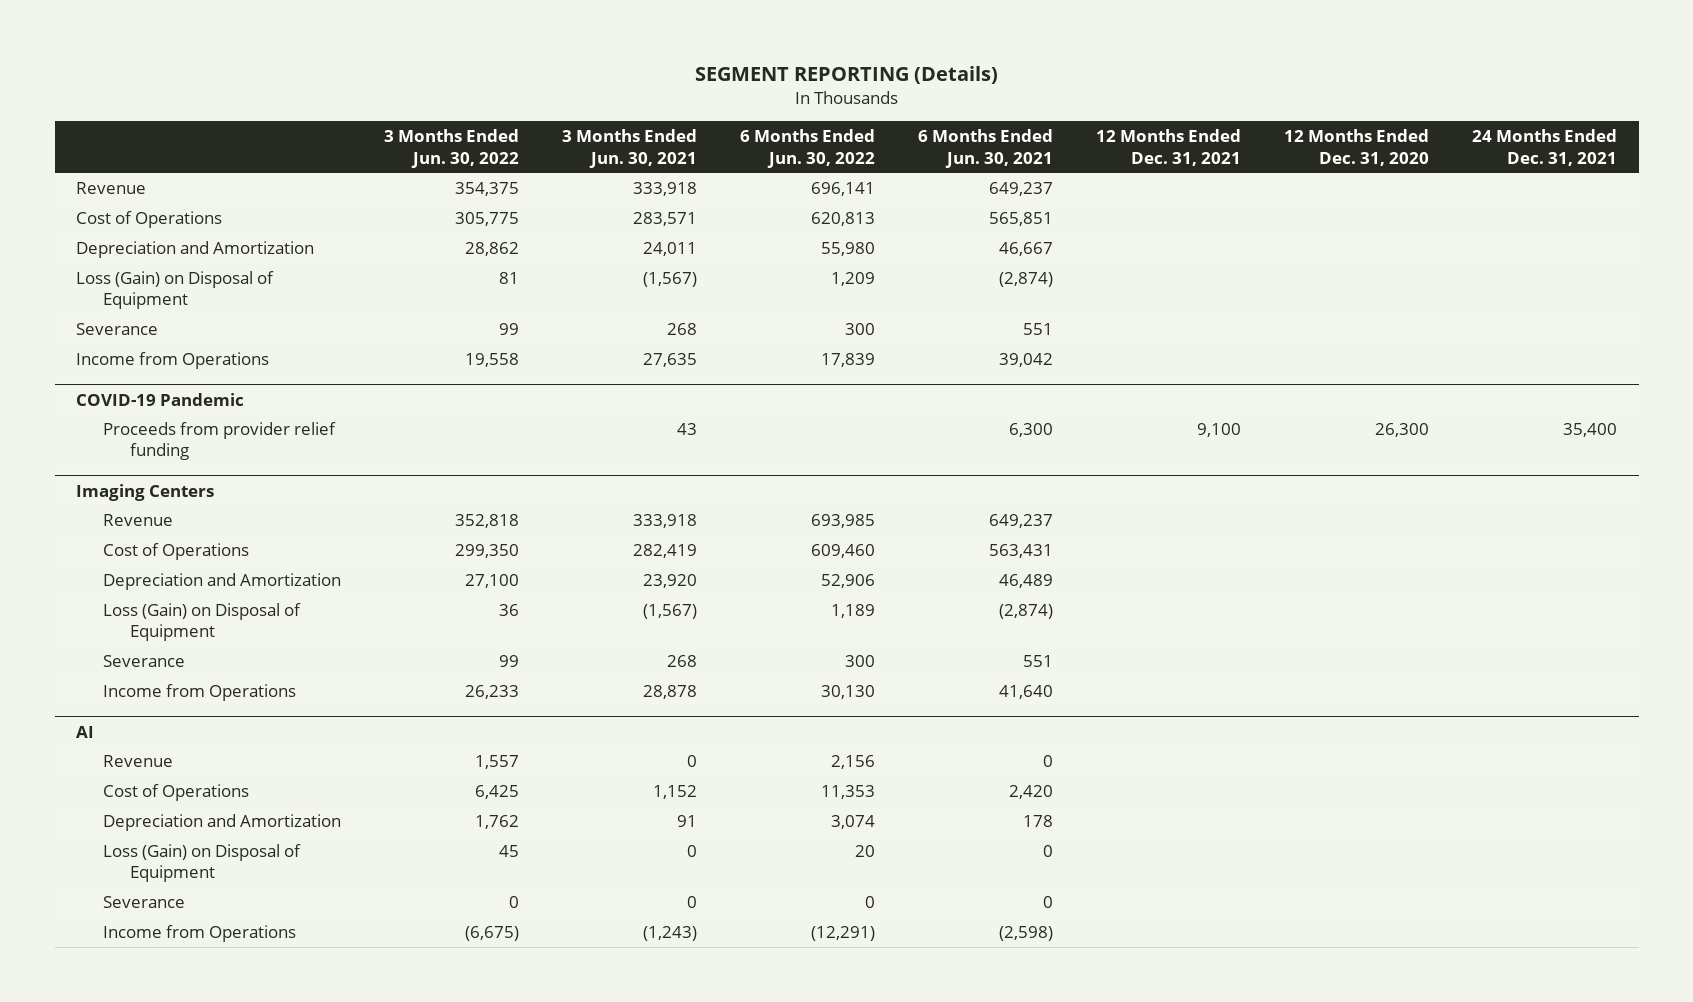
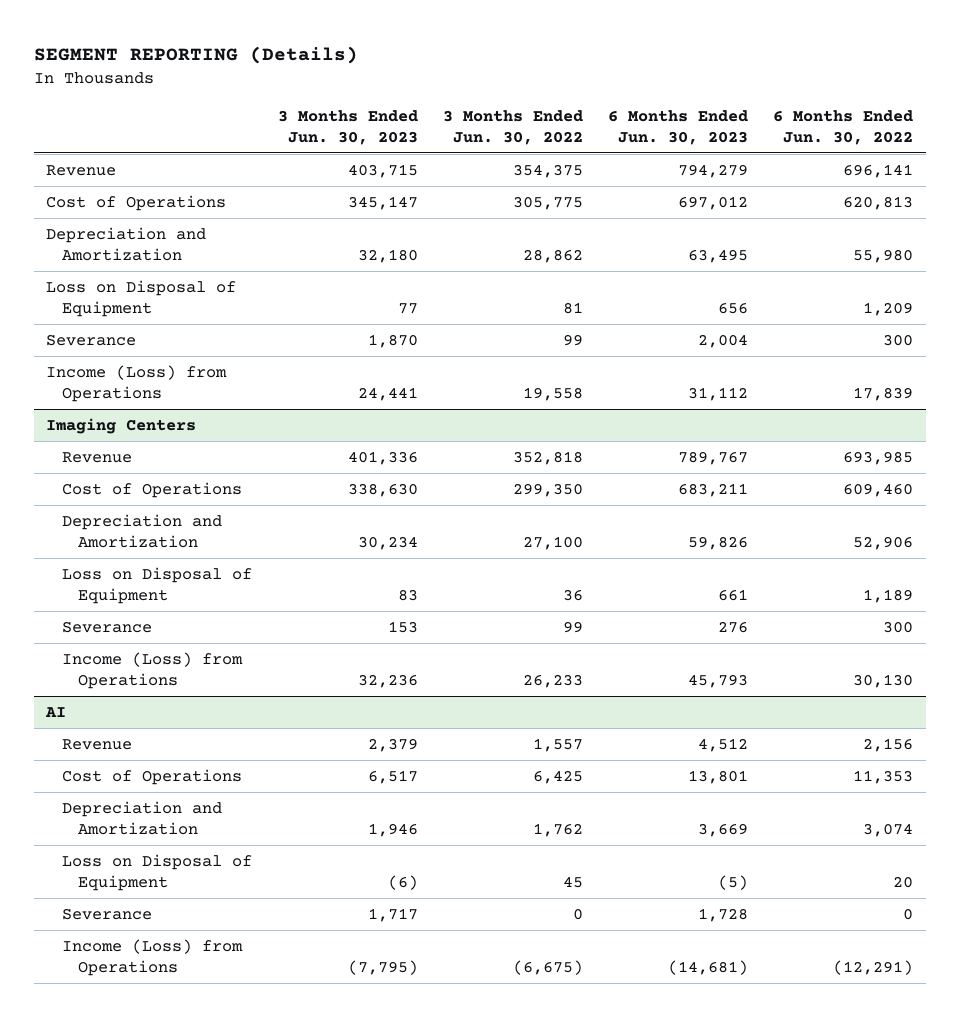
[562,129,698,168] 3 Months Ended Jun. 30, 2021 -> none
[918,129,1054,168] 6 Months Ended Jun. 30, 2021 -> none
[1096,129,1242,166] 12 Months Ended Dec. 31, 2021 -> none
[1284,129,1430,166] 12 Months Ended Dec. 31, 2020 -> none
[1472,129,1618,166] 24 Months Ended Dec. 31, 2021 -> none
none -> [277,110,418,145] 3 Months Ended Jun. 30, 2023
none -> [607,110,748,145] 6 Months Ended Jun. 30, 2023
[76,270,275,310] Loss (Gain) on Disposal of Equipment -> [46,280,237,317] Loss on Disposal of Equipment
[76,392,245,406] COVID-19 Pandemic -> none
[103,421,337,461] Proceeds from provider relief funding -> none
[76,351,270,369] Income from Operations -> [46,365,228,402] Income (Loss) from Operations
[103,602,302,642] Loss (Gain) on Disposal of Equipment -> [62,567,253,604] Loss on Disposal of Equipment
[103,683,297,701] Income from Operations -> [62,652,244,689] Income (Loss) from Operations
[103,843,302,883] Loss (Gain) on Disposal of Equipment -> [62,854,253,891] Loss on Disposal of Equipment
[103,924,297,942] Income from Operations -> [62,939,244,976] Income (Loss) from Operations

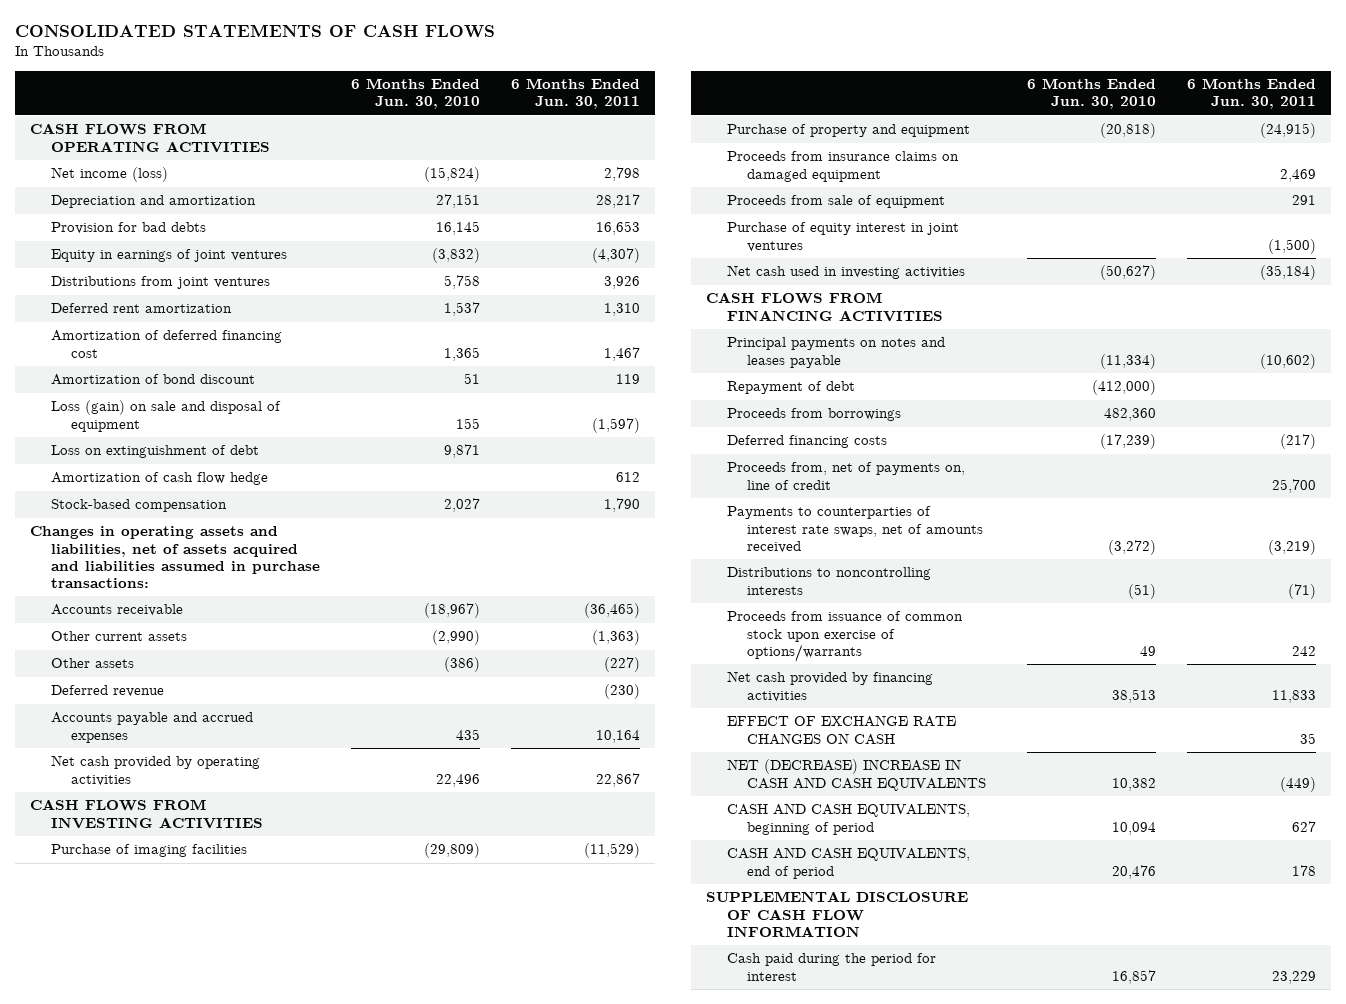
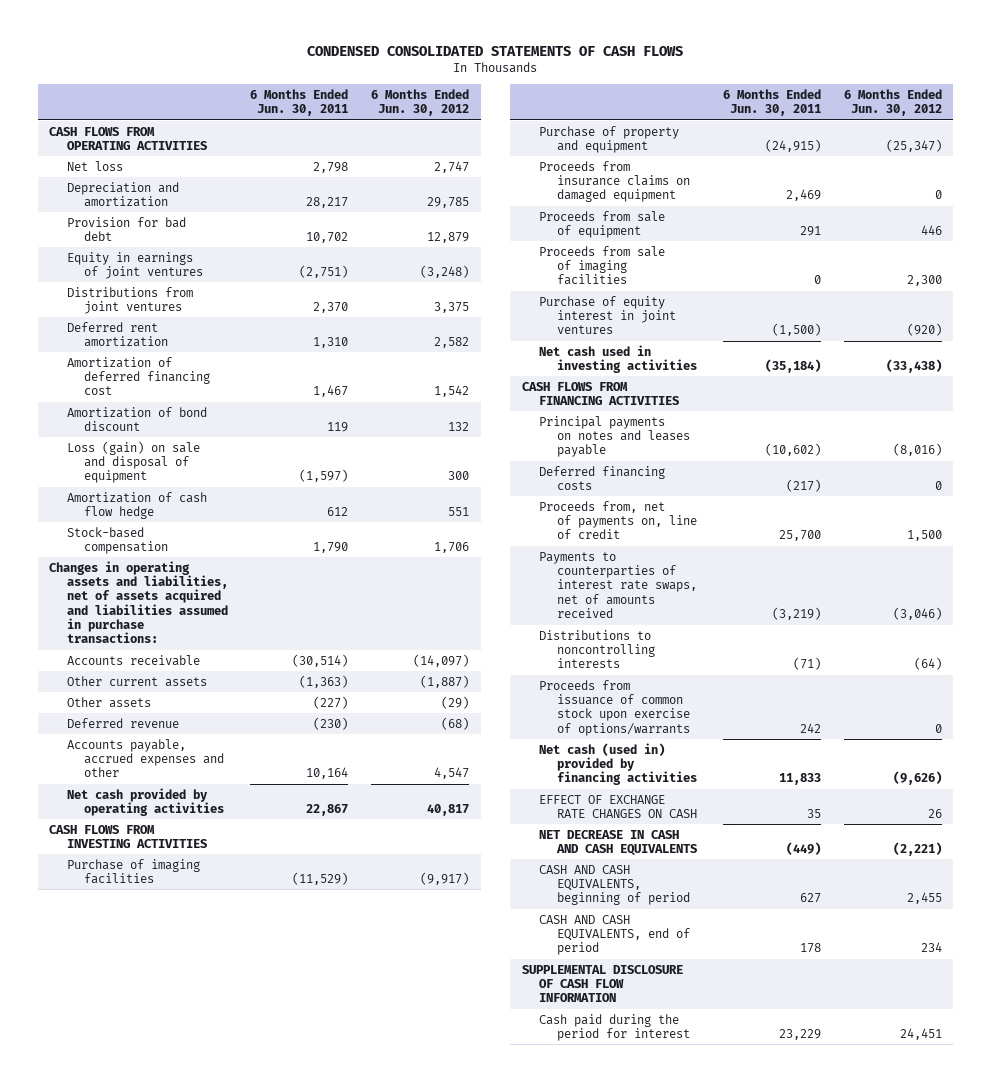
[14,23,495,38] CONSOLIDATED STATEMENTS OF CASH FLOWS -> [307,46,684,57] CONDENSED CONSOLIDATED STATEMENTS OF CASH FLOWS
[350,77,480,110] 6 Months Ended Jun. 30, 2010 -> none
none -> [371,88,470,117] 6 Months Ended Jun. 30, 2012
[50,167,168,183] Net income (loss) -> [66,160,123,171] Net loss
[50,222,206,235] Provision for bad debts -> [66,216,186,242] Provision for bad debt
[595,221,640,236] 16,653 -> [306,232,349,244] 10,702
[591,248,640,264] (4,307) -> [299,265,349,279] (2,751)
[603,276,640,290] 3,926 -> [313,302,349,314] 2,370
[50,445,259,459] Loss on extinguishment of debt -> none
[583,603,640,619] (36,465) -> [292,653,349,667] (30,514)
[50,712,253,743] Accounts payable and accrued expenses -> [66,738,225,778] Accounts payable, accrued expenses and other
none -> [539,245,666,286] Proceeds from sale of imaging facilities
[726,381,855,395] Repayment of debt -> none
[726,408,901,422] Proceeds from borrowings -> none
[726,671,933,702] Net cash provided by financing activities -> [539,742,697,786] Net cash (used in) provided by financing activities
[726,759,987,791] NET (DECREASE) INCREASE IN CASH AND CASH EQUIVALENTS -> [539,829,697,857] NET DECREASE IN CASH AND CASH EQUIVALENTS

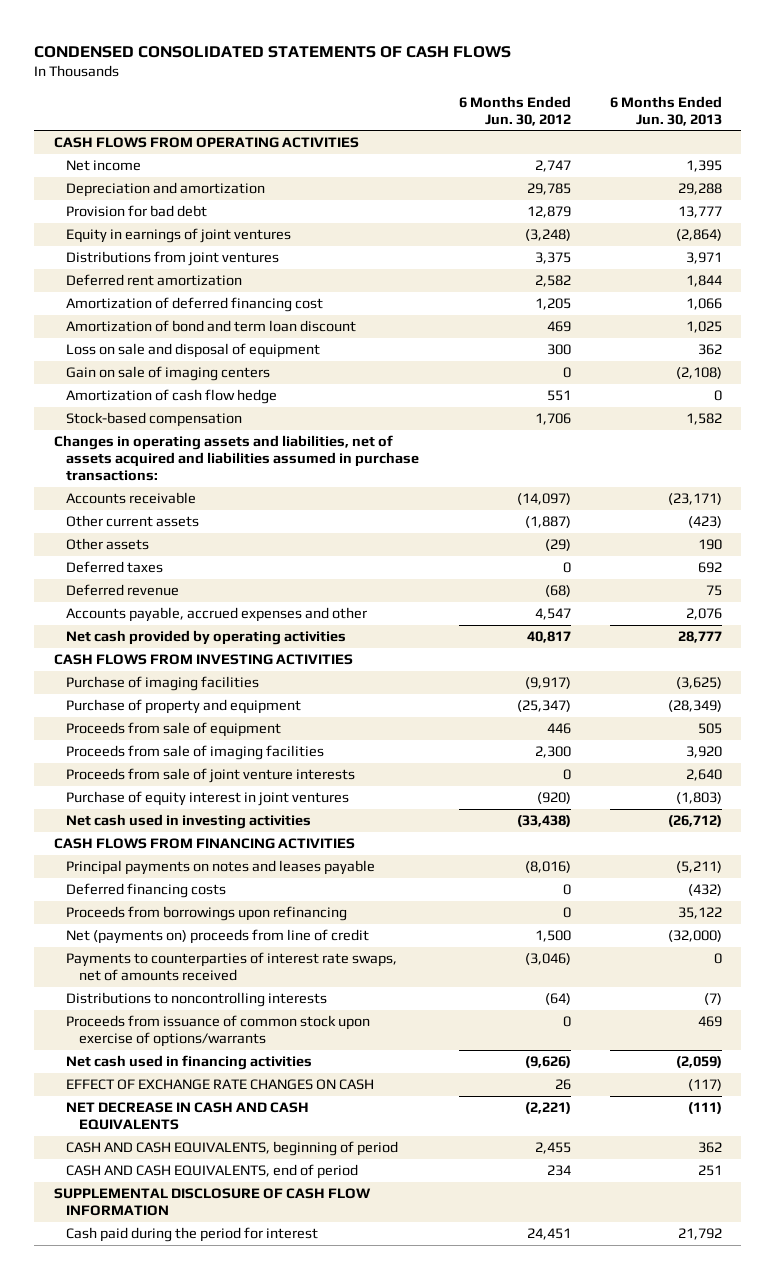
[250,88,349,117] 6 Months Ended Jun. 30, 2011 -> none
none -> [609,95,722,126] 6 Months Ended Jun. 30, 2013
[66,160,123,171] Net loss -> [66,160,142,172] Net income
[434,385,470,398] 1,542 -> [534,298,571,311] 1,205
[66,406,207,432] Amortization of bond discount -> [66,320,357,333] Amortization of bond and term loan discount
[448,422,470,432] 132 -> [546,321,571,333] 469
[66,440,200,484] Loss (gain) on sale and disposal of equipment -> [66,343,321,359] Loss on sale and disposal of equipment
none -> [66,366,271,382] Gain on sale of imaging centers
none -> [66,561,164,574] Deferred taxes
[539,160,690,203] Proceeds from insurance claims on damaged equipment -> none
none -> [66,768,356,784] Proceeds from sale of joint venture interests
none -> [66,906,348,922] Proceeds from borrowings upon refinancing
[539,500,697,540] Proceeds from, net of payments on, line of credit -> [66,929,370,945] Net (payments on) proceeds from line of credit
[539,742,697,786] Net cash (used in) provided by financing activities -> [66,1055,313,1071] Net cash used in financing activities

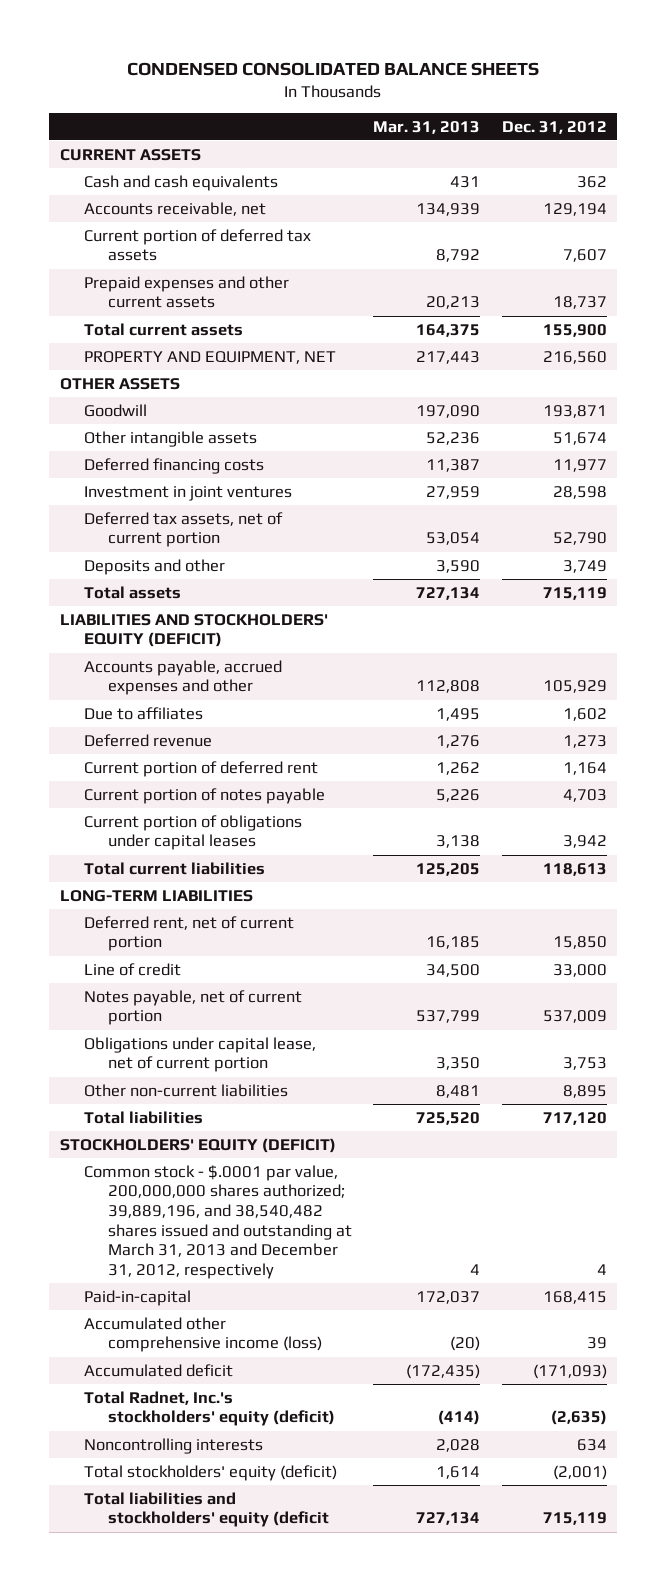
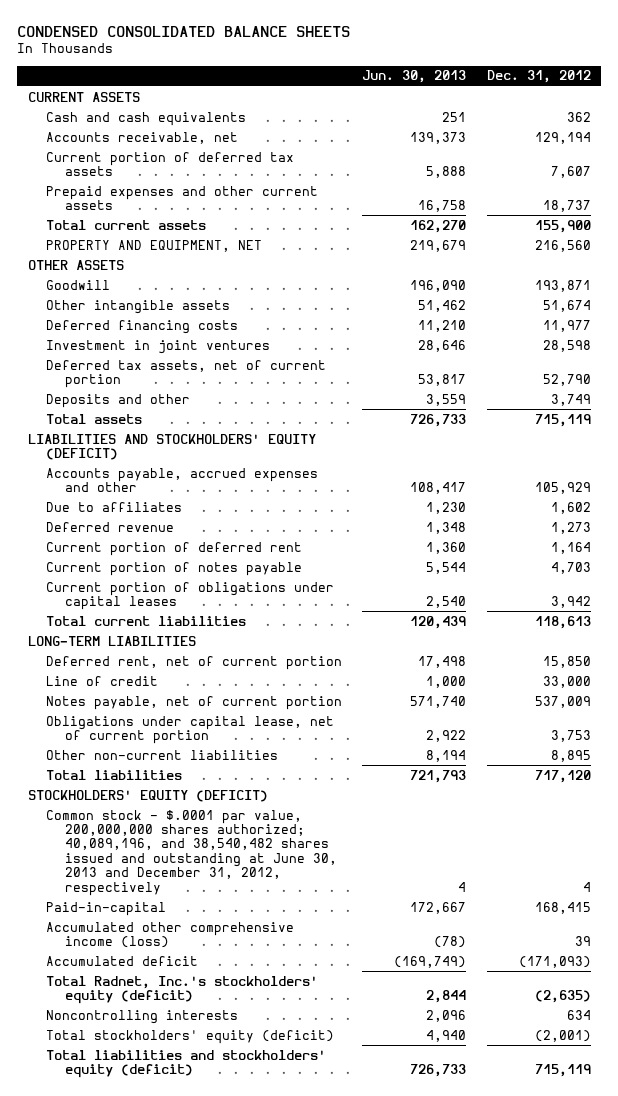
[373,120,481,134] Mar. 31, 2013 -> none
none -> [362,70,467,84] Jun. 30, 2013
[83,1164,352,1279] Common stock - $.0001 par value, 200,000,000 shares authorized; 39,889,196, and 38,540,482 shares issued and outstanding at March 31, 2013 and December 31, 2012, respectively -> [46,809,337,896] Common stock - $.0001 par value, 200,000,000 shares authorized; 40,089,196, and 38,540,482 shares issued and outstanding at June 30, 2013 and December 31, 2012, respectively
[83,1491,329,1528] Total liabilities and stockholders' equity (deficit -> [46,1049,327,1079] Total liabilities and stockholders' equity (deficit)

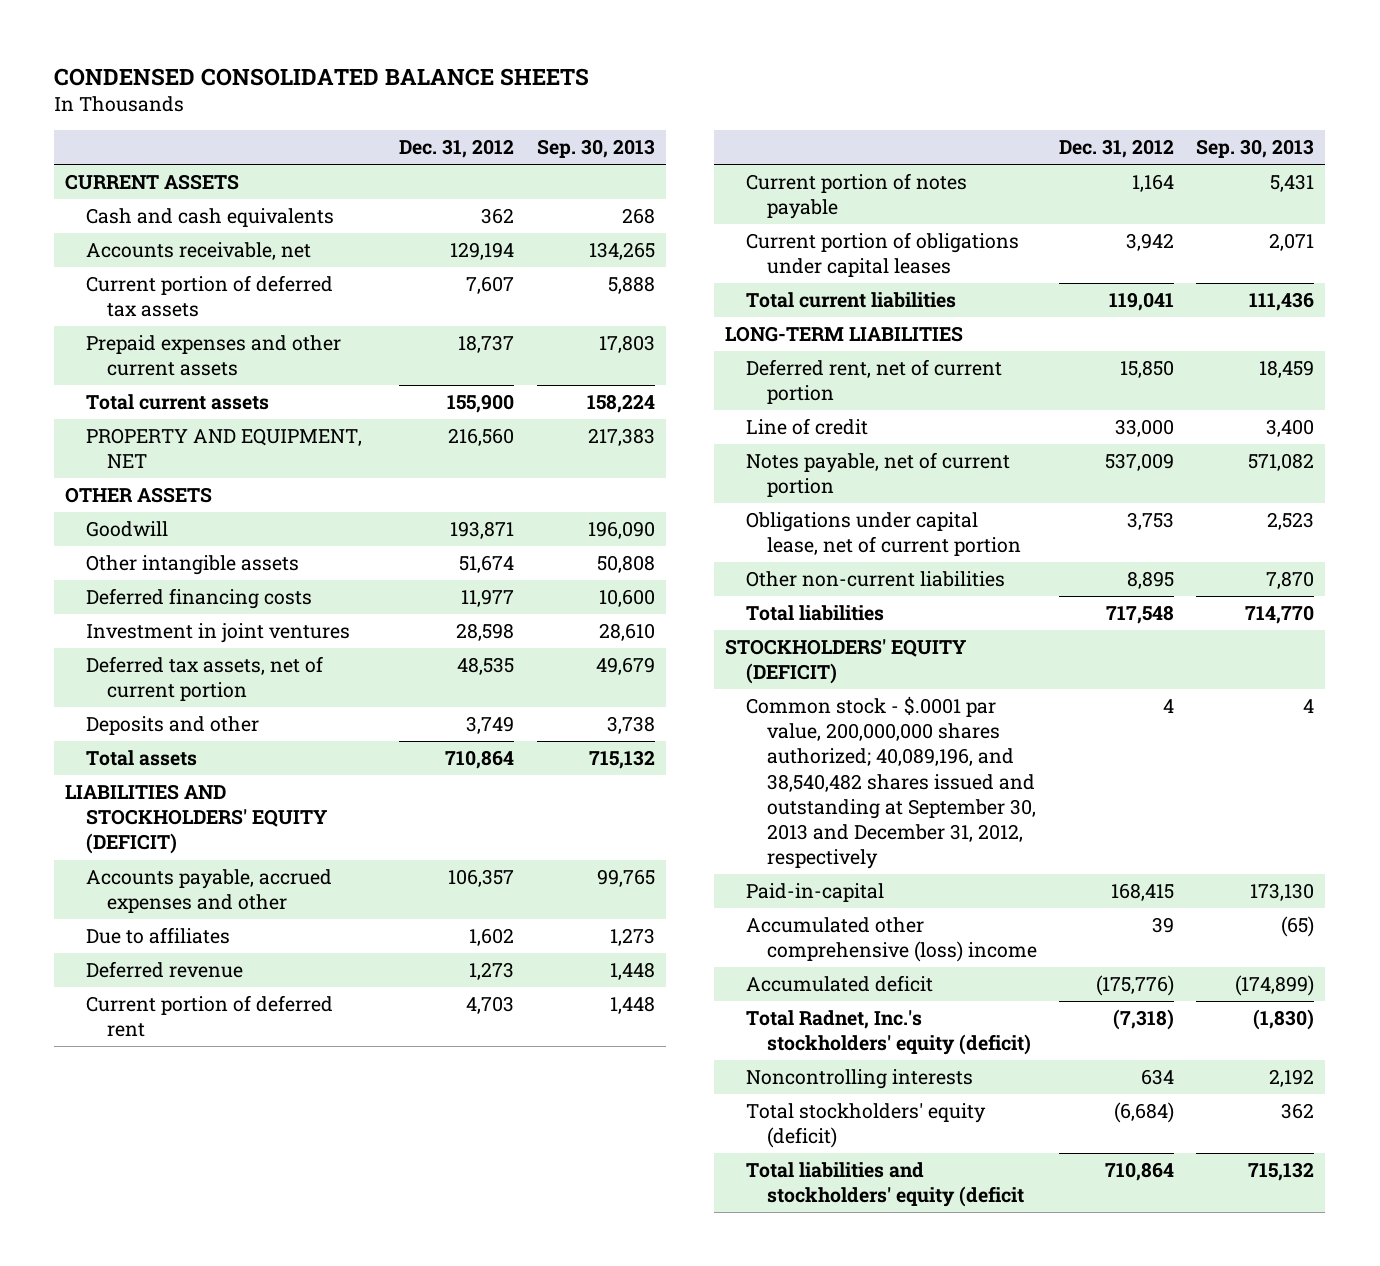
[362,70,467,84] Jun. 30, 2013 -> none
none -> [536,139,655,159] Sep. 30, 2013
[542,374,591,387] 52,790 -> [457,657,515,676] 48,535
[534,413,591,427] 715,119 -> [445,750,515,770] 710,864
[534,482,591,495] 105,929 -> [448,869,515,888] 106,357
[550,541,591,554] 1,164 -> [466,996,515,1015] 4,703
[550,561,591,574] 4,703 -> [1132,174,1175,193] 1,164
[534,615,591,629] 118,613 -> [1109,292,1175,312] 119,041
[534,769,591,783] 717,120 -> [1106,605,1175,625] 717,548
[46,809,337,896] Common stock - $.0001 par value, 200,000,000 shares authorized; 40,089,196, and 38,540,482 shares issued and outstanding at June 30, 2013 and December 31, 2012, respectively -> [746,696,1037,870] Common stock - $.0001 par value, 200,000,000 shares authorized; 40,089,196, and 38,540,482 shares issued and outstanding at September 30, 2013 and December 31, 2012, respectively
[46,921,295,949] Accumulated other comprehensive income (loss) -> [746,917,1038,963] Accumulated other comprehensive (loss) income
[518,955,591,968] (171,093) -> [1096,975,1175,997] (175,776)
[534,990,591,1004] (2,635) -> [1113,1009,1175,1031] (7,318)
[534,1029,591,1042] (2,001) -> [1114,1102,1175,1124] (6,684)
[46,1049,327,1079] Total liabilities and stockholders' equity (deficit) -> [746,1162,1025,1208] Total liabilities and stockholders' equity (deficit
[534,1064,591,1078] 715,119 -> [1105,1162,1175,1182] 710,864

